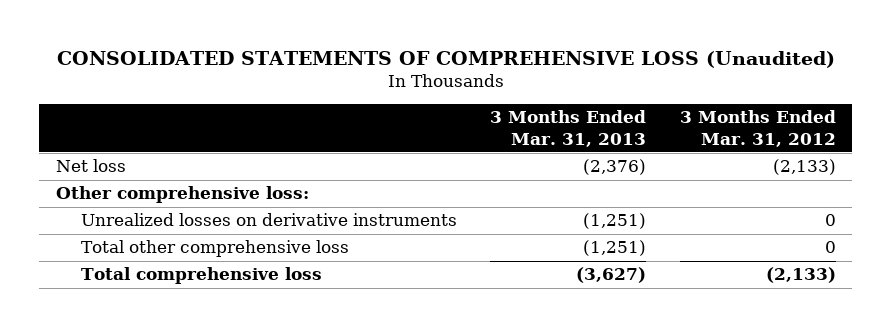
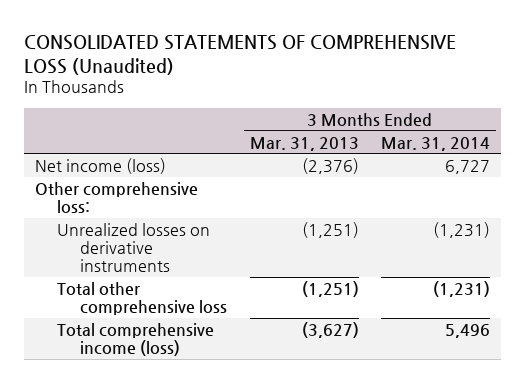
[679,110,836,147] 3 Months Ended Mar. 31, 2012 -> none
none -> [380,136,490,151] Mar. 31, 2014
[56,159,127,173] Net loss -> [34,157,166,174] Net income (loss)
[80,267,322,285] Total comprehensive loss -> [57,322,215,357] Total comprehensive income (loss)

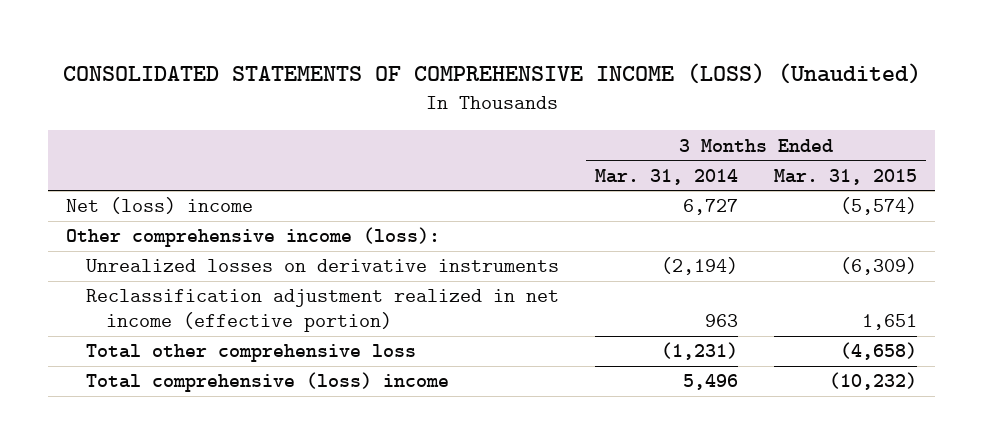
[23,34,456,75] CONSOLIDATED STATEMENTS OF COMPREHENSIVE LOSS (Unaudited) -> [62,62,921,84] CONSOLIDATED STATEMENTS OF COMPREHENSIVE INCOME (LOSS) (Unaudited)
[249,136,359,151] Mar. 31, 2013 -> none
none -> [774,168,918,185] Mar. 31, 2015
[34,157,166,174] Net income (loss) -> [65,197,253,215] Net (loss) income
[34,181,198,214] Other comprehensive loss: -> [65,227,440,248] Other comprehensive income (loss):
[432,221,490,238] (1,231) -> [661,257,739,276] (2,194)
none -> [85,289,559,333] Reclassification adjustment realized in net income (effective portion)
[57,322,215,357] Total comprehensive income (loss) -> [85,372,449,393] Total comprehensive (loss) income

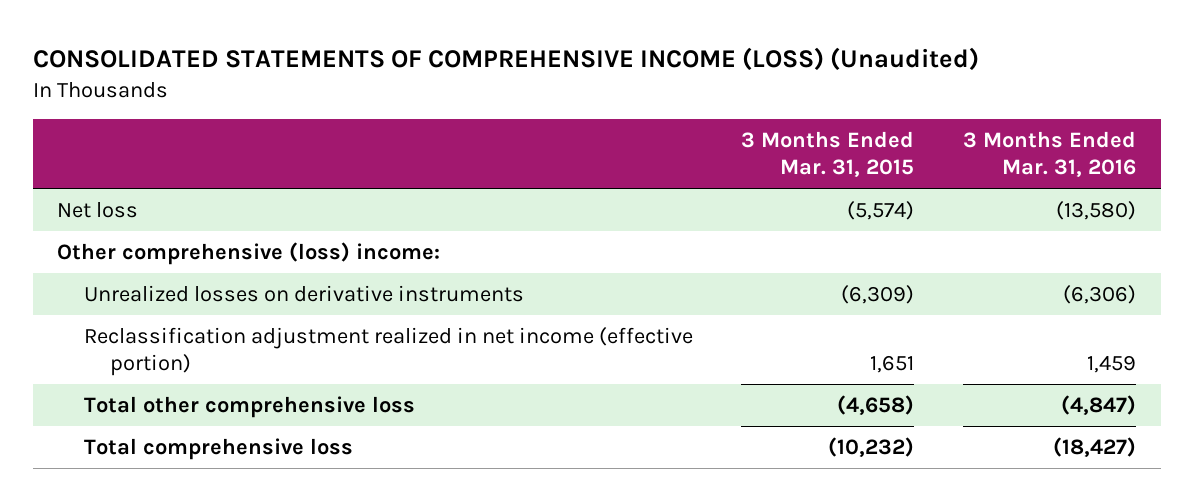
[595,168,739,185] Mar. 31, 2014 -> none
none -> [963,131,1137,178] 3 Months Ended Mar. 31, 2016
[65,197,253,215] Net (loss) income -> [57,202,139,219] Net loss
[65,227,440,248] Other comprehensive income (loss): -> [57,242,441,266] Other comprehensive (loss) income:
[85,372,449,393] Total comprehensive (loss) income -> [83,438,353,461] Total comprehensive loss

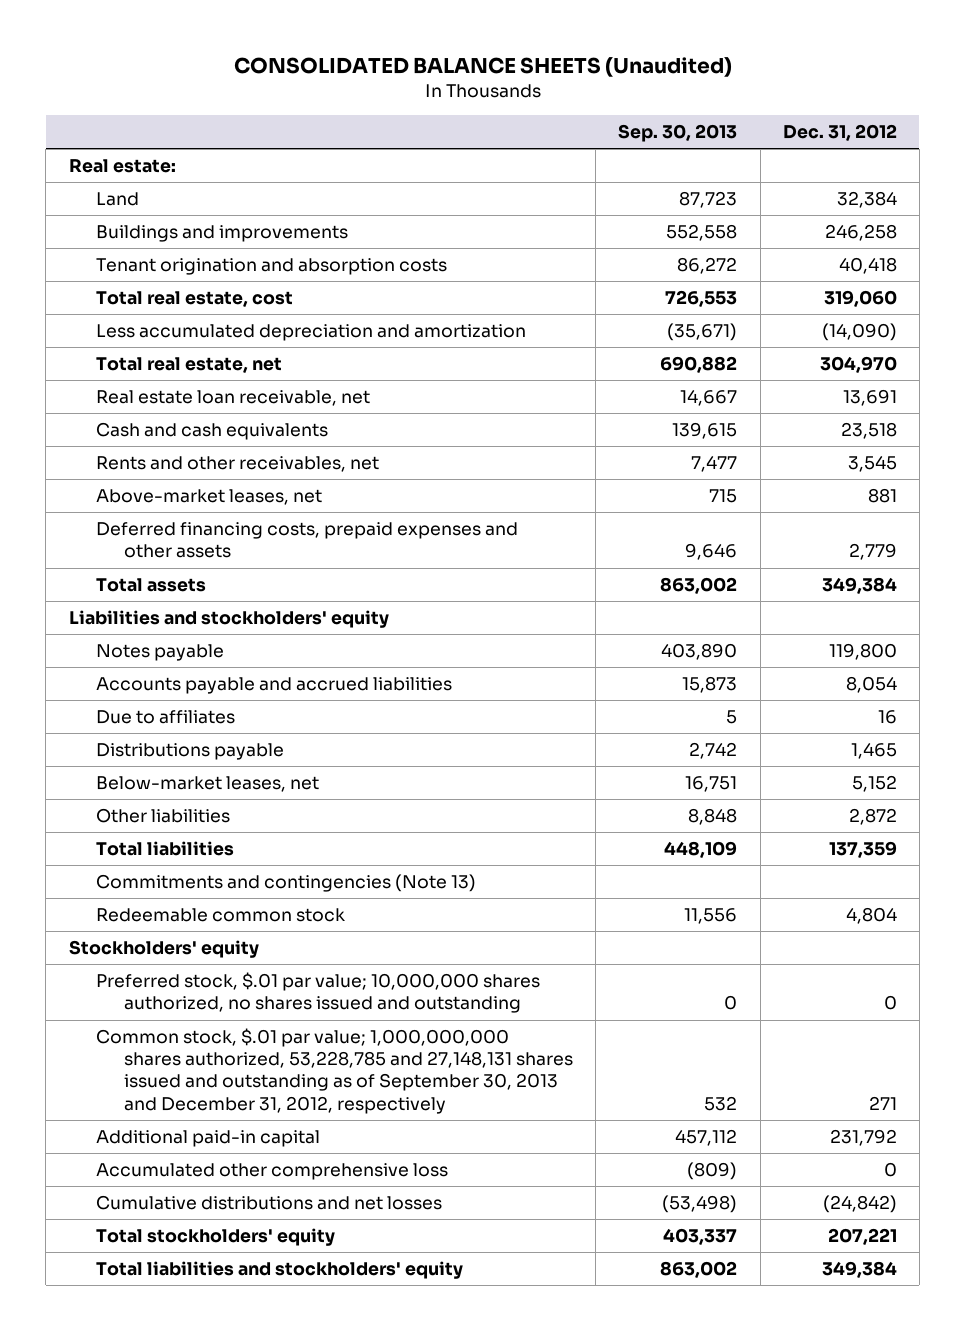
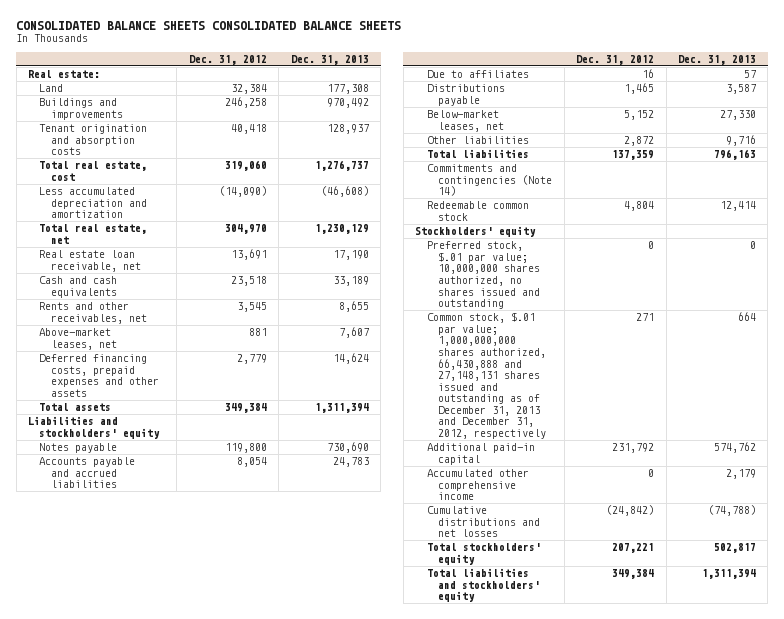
[233,57,732,78] CONSOLIDATED BALANCE SHEETS (Unaudited) -> [16,21,402,31] CONSOLIDATED BALANCE SHEETS CONSOLIDATED BALANCE SHEETS
[618,124,738,143] Sep. 30, 2013 -> none
none -> [290,54,369,65] Dec. 31, 2013
[96,874,477,893] Commitments and contingencies (Note 13) -> [426,164,553,197] Commitments and contingencies (Note 14)
[96,1028,574,1114] Common stock, $.01 par value; 1,000,000,000 shares authorized, 53,228,785 and 27,148,131 shares issued and outstanding as of September 30, 2013 and December 31, 2012, respectively -> [426,312,547,439] Common stock, $.01 par value; 1,000,000,000 shares authorized, 66,430,888 and 27,148,131 shares issued and outstanding as of December 31, 2013 and December 31, 2012, respectively
[96,1163,449,1181] Accumulated other comprehensive loss -> [426,469,529,501] Accumulated other comprehensive income

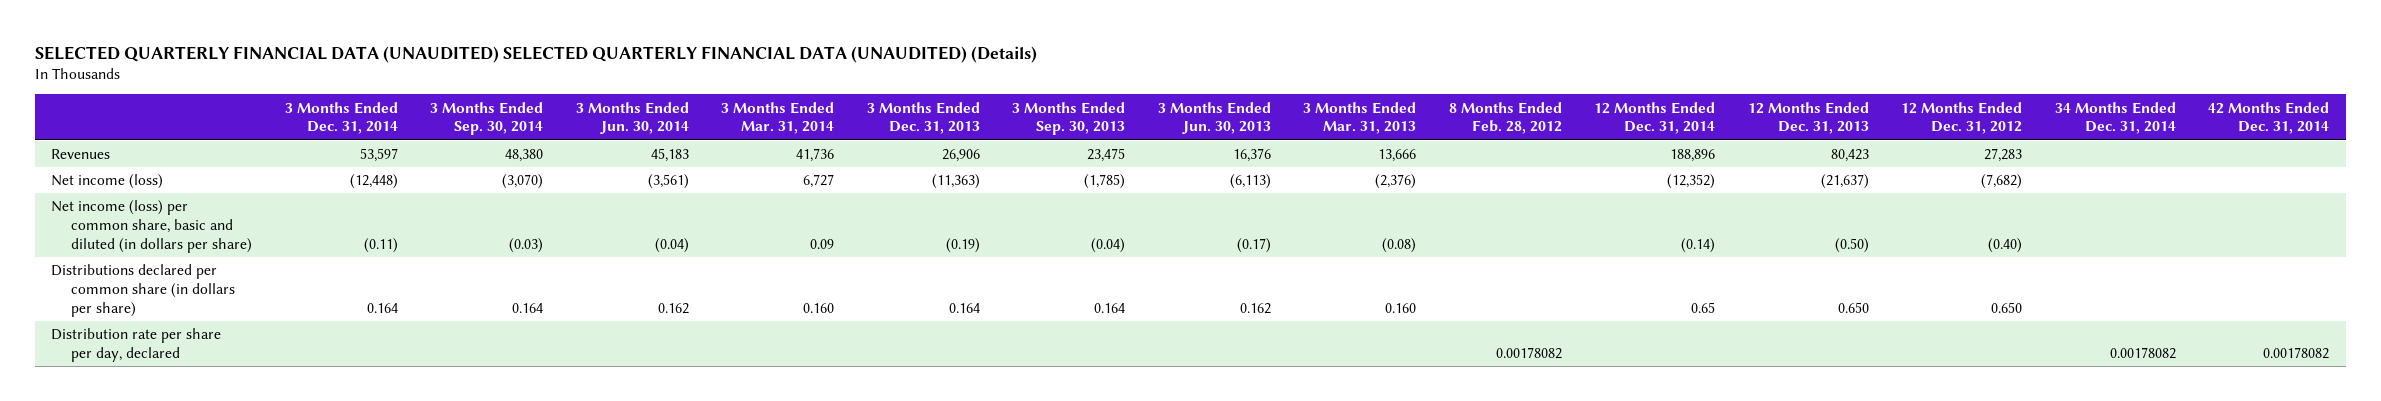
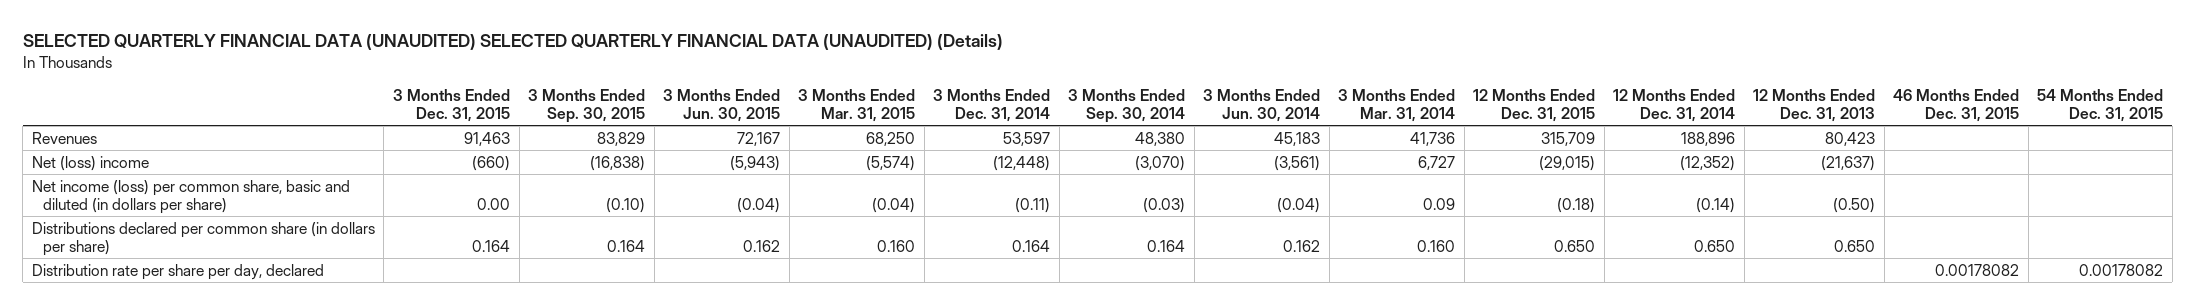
[866,101,980,135] 3 Months Ended Dec. 31, 2013 -> none
[1012,101,1126,136] 3 Months Ended Sep. 30, 2013 -> none
[1157,101,1271,135] 3 Months Ended Jun. 30, 2013 -> none
[1303,101,1417,135] 3 Months Ended Mar. 31, 2013 -> none
[1448,101,1562,135] 8 Months Ended Feb. 28, 2012 -> none
[1901,101,2023,135] 12 Months Ended Dec. 31, 2012 -> none
[2054,101,2176,135] 34 Months Ended Dec. 31, 2014 -> none
[2208,101,2330,135] 42 Months Ended Dec. 31, 2014 -> none
none -> [392,88,510,123] 3 Months Ended Dec. 31, 2015
none -> [528,88,646,124] 3 Months Ended Sep. 30, 2015
none -> [663,88,781,123] 3 Months Ended Jun. 30, 2015
none -> [798,88,916,123] 3 Months Ended Mar. 31, 2015
none -> [1473,88,1596,123] 12 Months Ended Dec. 31, 2015
none -> [1893,88,2020,123] 46 Months Ended Dec. 31, 2015
none -> [2037,88,2164,123] 54 Months Ended Dec. 31, 2015
[51,174,164,190] Net income (loss) -> [31,155,149,171] Net (loss) income
[1691,301,1716,313] 0.65 -> [1694,239,1736,252] 0.650

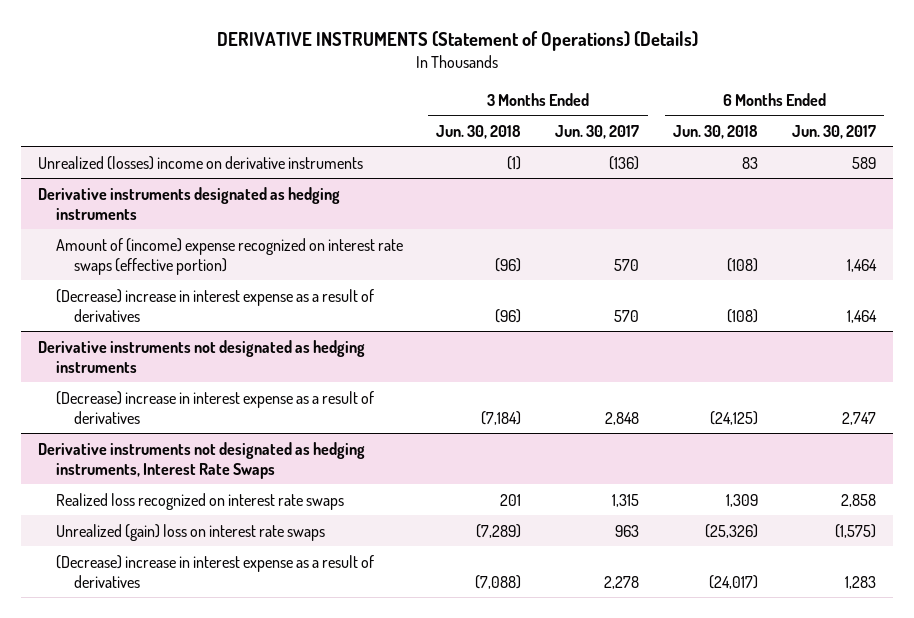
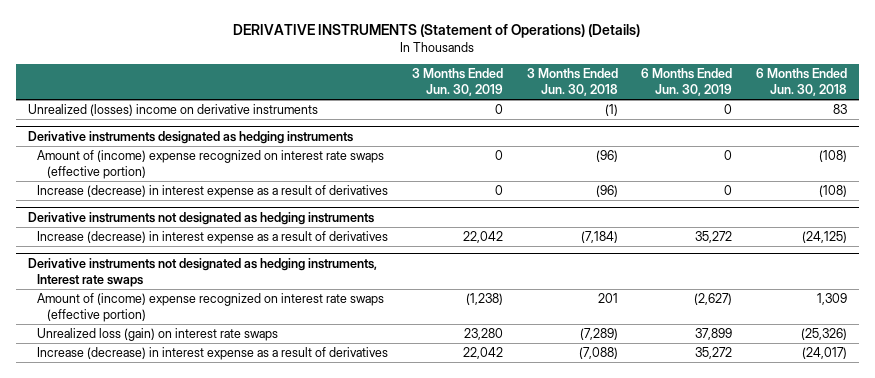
[555,124,640,139] Jun. 30, 2017 -> none
[791,124,876,139] Jun. 30, 2017 -> none
none -> [411,68,503,97] 3 Months Ended Jun. 30, 2019
none -> [641,68,733,97] 6 Months Ended Jun. 30, 2019
[55,288,374,322] (Decrease) increase in interest expense as a result of derivatives -> [37,185,389,199] Increase (decrease) in interest expense as a result of derivatives
[55,390,374,424] (Decrease) increase in interest expense as a result of derivatives -> [37,231,389,245] Increase (decrease) in interest expense as a result of derivatives
[37,441,365,479] Derivative instruments not designated as hedging instruments, Interest Rate Swaps -> [27,258,377,287] Derivative instruments not designated as hedging instruments, Interest rate swaps
[55,492,344,510] Realized loss recognized on interest rate swaps -> [37,293,385,322] Amount of (income) expense recognized on interest rate swaps (effective portion)
[55,523,325,541] Unrealized (gain) loss on interest rate swaps -> [37,328,279,342] Unrealized loss (gain) on interest rate swaps
[55,554,374,588] (Decrease) increase in interest expense as a result of derivatives -> [37,347,389,361] Increase (decrease) in interest expense as a result of derivatives

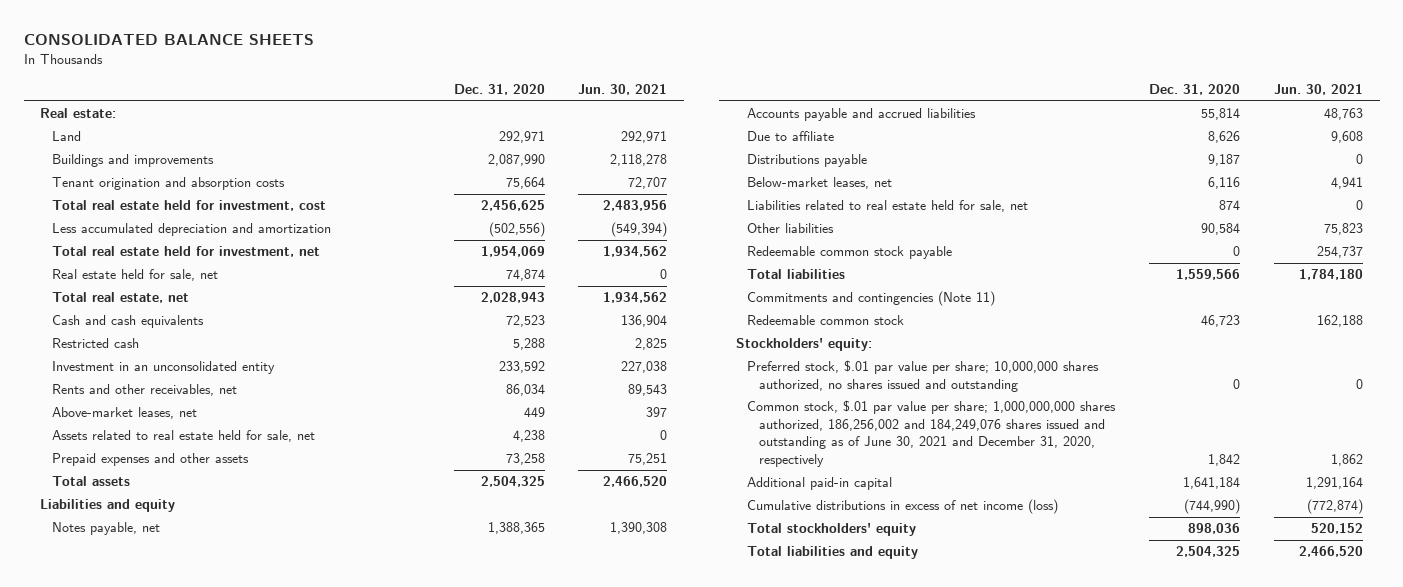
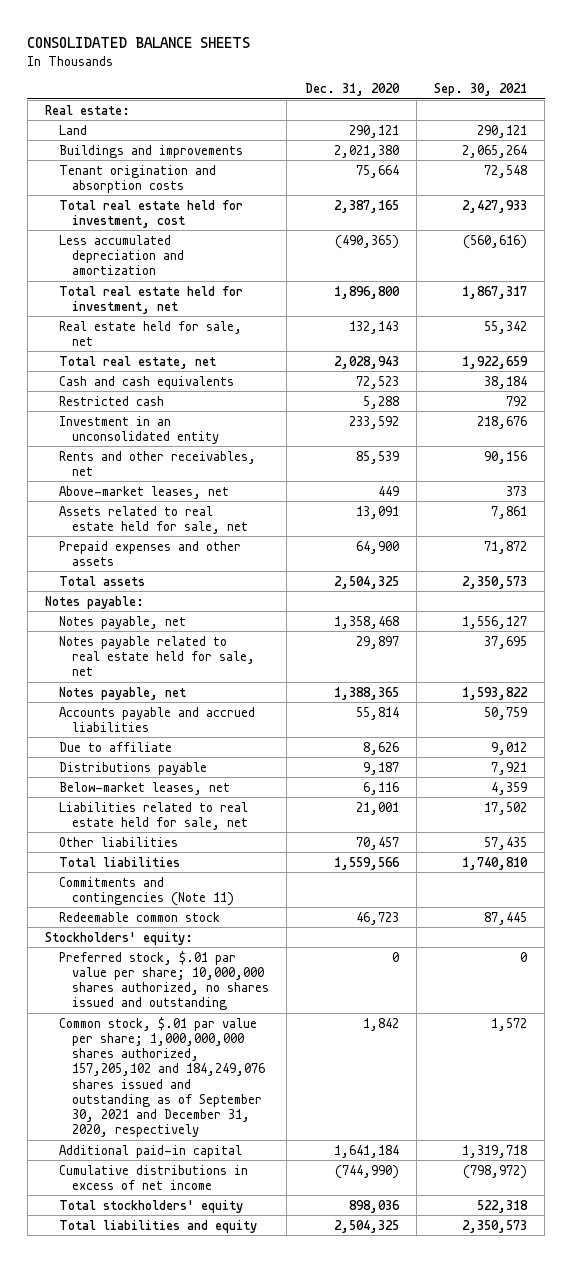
[578,84,668,96] Jun. 30, 2021 -> none
none -> [433,83,527,97] Sep. 30, 2021
[498,131,545,144] 292,971 -> [348,124,399,138] 290,121
[487,154,545,167] 2,087,990 -> [333,144,399,158] 2,021,380
[480,200,545,212] 2,456,625 -> [333,199,399,213] 2,387,165
[488,222,545,238] (502,556) -> [334,234,399,249] (490,365)
[480,246,545,258] 1,954,069 -> [333,285,400,299] 1,896,800
[505,269,545,282] 74,874 -> [348,320,399,334] 132,143
[505,384,545,397] 86,034 -> [355,450,399,464] 85,539
[512,430,545,443] 4,238 -> [355,505,399,519] 13,091
[505,453,545,466] 73,258 -> [355,540,399,554] 64,900
[40,499,176,513] Liabilities and equity -> none
none -> [45,595,145,609] Notes payable:
none -> [58,615,186,629] Notes payable, net
none -> [58,635,256,677] Notes payable related to real estate held for sale, net
[747,246,953,260] Redeemable common stock payable -> none
[1219,200,1241,211] 874 -> [355,801,399,815] 21,001
[1201,223,1241,236] 90,584 -> [355,836,399,850] 70,457
[747,400,1117,468] Common stock, $.01 par value per share; 1,000,000,000 shares authorized, 186,256,002 and 184,249,076 shares issued and outstanding as of June 30, 2021 and December 31, 2020, respectively -> [58,1016,266,1138] Common stock, $.01 par value per share; 1,000,000,000 shares authorized, 157,205,102 and 184,249,076 shares issued and outstanding as of September 30, 2021 and December 31, 2020, respectively
[747,499,1059,515] Cumulative distributions in excess of net income (loss) -> [58,1164,248,1190] Cumulative distributions in excess of net income

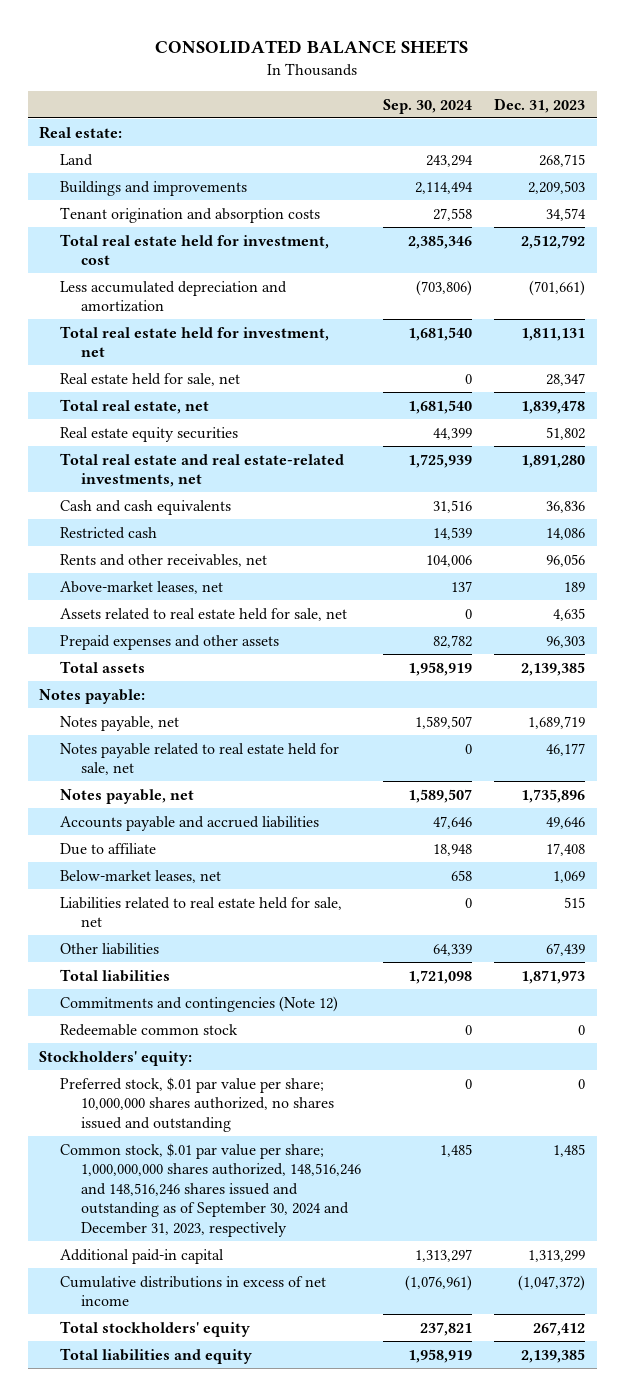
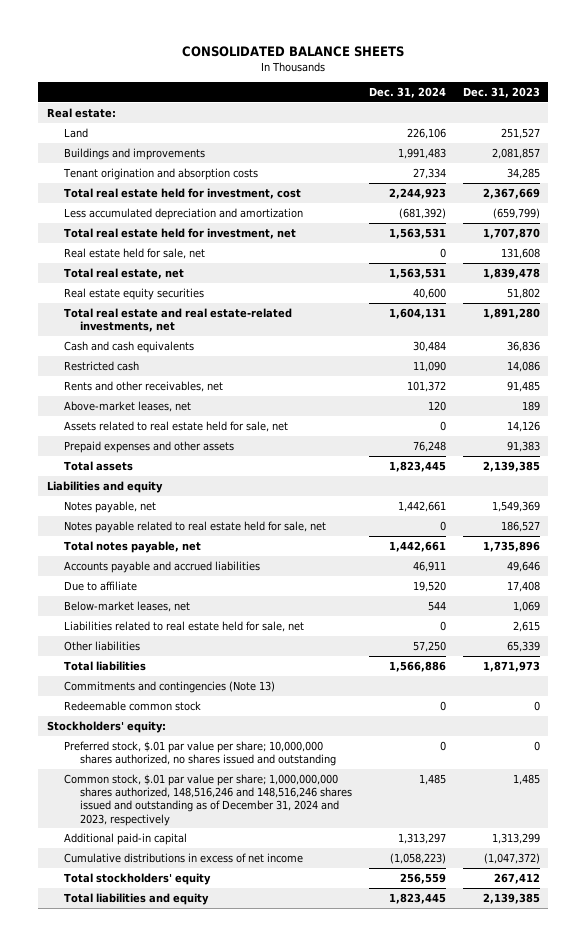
[383,98,473,114] Sep. 30, 2024 -> none
none -> [369,86,447,98] Dec. 31, 2024
[539,153,586,167] 268,715 -> [501,127,541,139] 251,527
[528,180,586,194] 2,209,503 -> [492,147,541,159] 2,081,857
[546,207,587,221] 34,574 -> [507,167,541,179] 34,285
[521,234,586,249] 2,512,792 -> [483,187,541,199] 2,367,669
[529,279,586,296] (701,661) -> [493,207,541,219] (659,799)
[521,327,586,341] 1,811,131 -> [483,227,541,239] 1,707,870
[546,372,586,386] 28,347 -> [501,247,541,259] 131,608
[546,553,586,567] 96,056 -> [507,380,541,392] 91,485
[553,607,586,621] 4,635 -> [507,420,541,432] 14,126
[546,635,586,648] 96,303 -> [507,440,541,452] 91,383
[39,688,146,704] Notes payable: -> none
none -> [46,480,163,493] Liabilities and equity
[528,715,586,729] 1,689,719 -> [492,500,541,512] 1,549,369
[546,742,586,756] 46,177 -> [501,520,541,532] 186,527
[60,788,195,804] Notes payable, net -> [63,540,201,553] Total notes payable, net
[564,896,586,908] 515 -> [513,620,541,632] 2,615
[546,942,586,956] 67,439 -> [507,640,541,652] 65,339
[60,995,339,1012] Commitments and contingencies (Note 12) -> [63,680,275,693] Commitments and contingencies (Note 13)
[60,1142,362,1237] Common stock, $.01 par value per share; 1,000,000,000 shares authorized, 148,516,246 and 148,516,246 shares issued and outstanding as of September 30, 2024 and December 31, 2023, respectively -> [63,773,353,826] Common stock, $.01 par value per share; 1,000,000,000 shares authorized, 148,516,246 and 148,516,246 shares issued and outstanding as of December 31, 2024 and 2023, respectively

